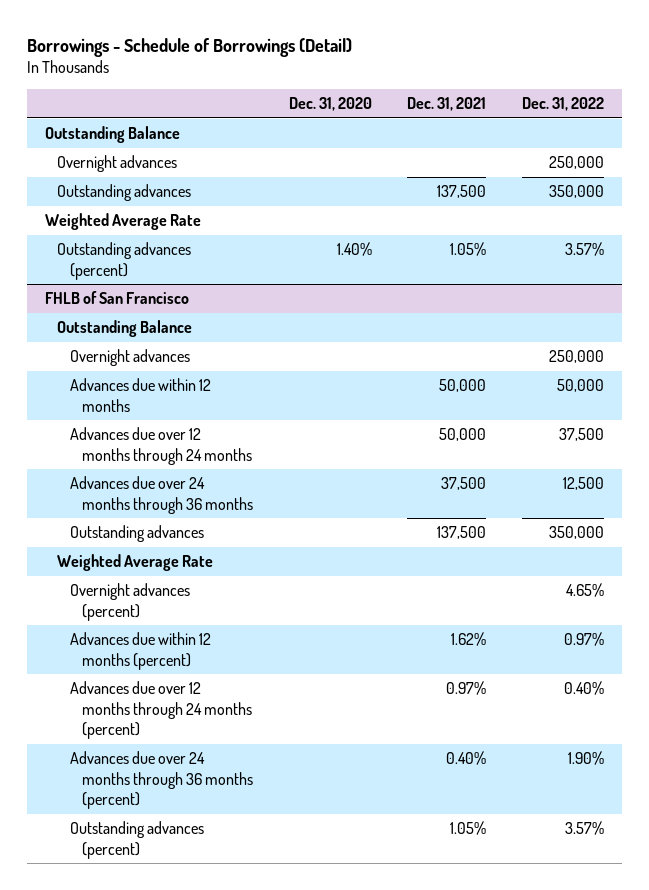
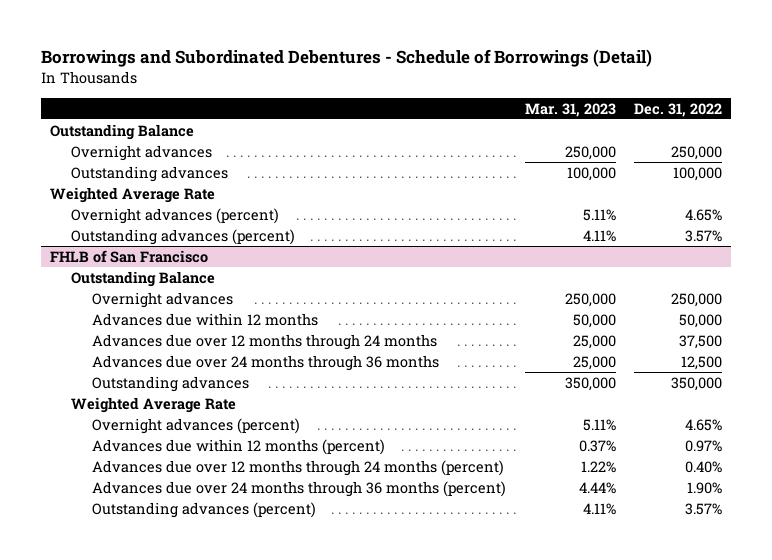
[27,37,353,57] Borrowings - Schedule of Borrowings (Detail) -> [40,49,652,68] Borrowings and Subordinated Debentures - Schedule of Borrowings (Detail)
[288,96,372,111] Dec. 31, 2020 -> none
[407,96,487,111] Dec. 31, 2021 -> none
none -> [524,102,616,117] Mar. 31, 2023
[548,185,604,199] 350,000 -> [673,166,723,181] 100,000
none -> [71,207,280,224] Overnight advances (percent)

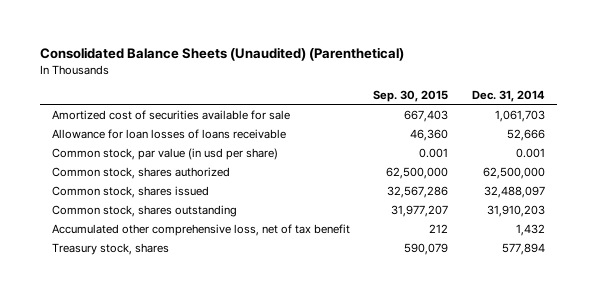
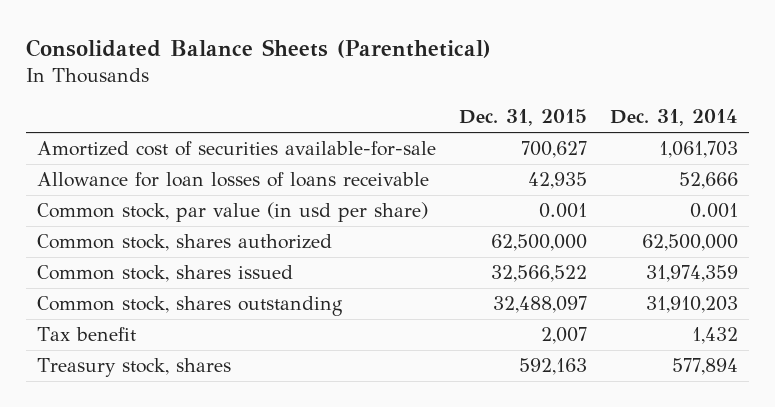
[39,46,404,61] Consolidated Balance Sheets (Unaudited) (Parenthetical) -> [25,38,491,58] Consolidated Balance Sheets (Parenthetical)
[373,89,449,102] Sep. 30, 2015 -> none
none -> [458,109,587,127] Dec. 31, 2015
[51,109,290,120] Amortized cost of securities available for sale -> [37,140,437,156] Amortized cost of securities available-for-sale
[484,185,546,198] 32,488,097 -> [645,264,738,282] 31,974,359
[51,223,350,236] Accumulated other comprehensive loss, net of tax benefit -> [37,326,137,341] Tax benefit

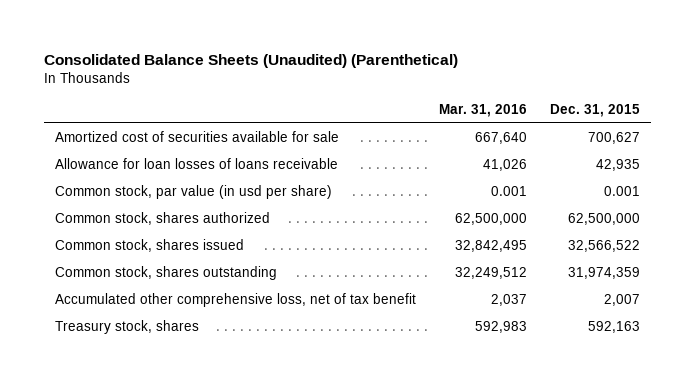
[25,38,491,58] Consolidated Balance Sheets (Parenthetical) -> [43,53,458,68] Consolidated Balance Sheets (Unaudited) (Parenthetical)
[609,109,738,127] Dec. 31, 2014 -> none
none -> [439,104,528,118] Mar. 31, 2016
[37,140,437,156] Amortized cost of securities available-for-sale -> [55,130,340,142] Amortized cost of securities available for sale
[492,295,587,313] 32,488,097 -> [567,266,640,279] 31,974,359
[37,326,137,341] Tax benefit -> [55,292,417,307] Accumulated other comprehensive loss, net of tax benefit

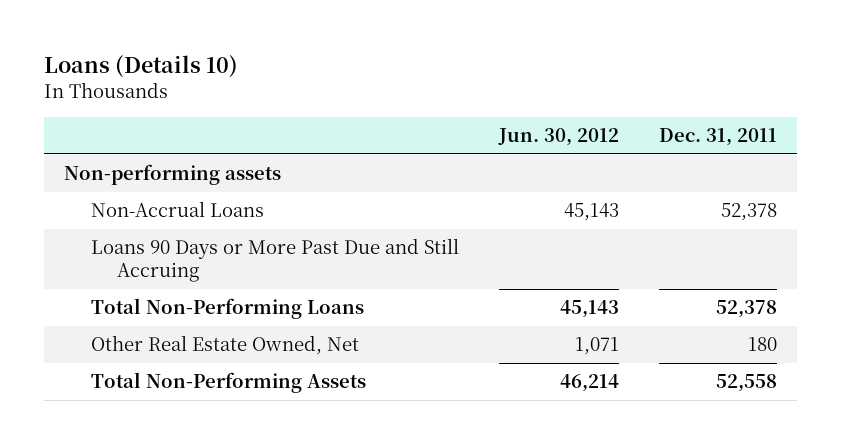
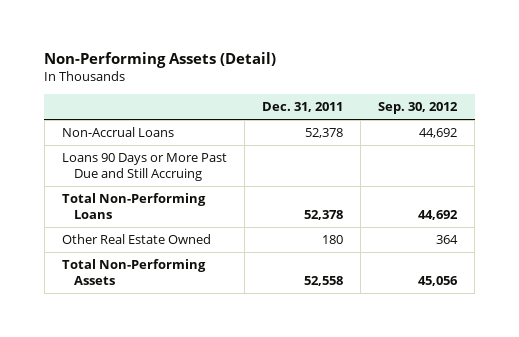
[44,55,239,79] Loans (Details 10) -> [44,52,277,69] Non-Performing Assets (Detail)
[497,128,619,147] Jun. 30, 2012 -> none
none -> [378,102,459,115] Sep. 30, 2012
[64,164,282,186] Non-performing assets -> none
[90,335,359,356] Other Real Estate Owned, Net -> [61,234,211,245] Other Real Estate Owned

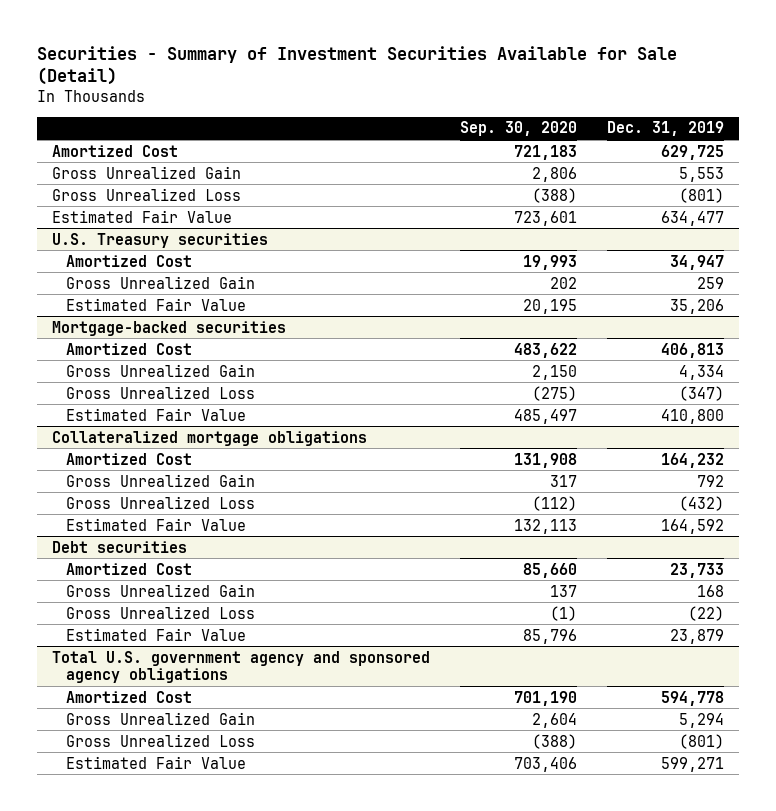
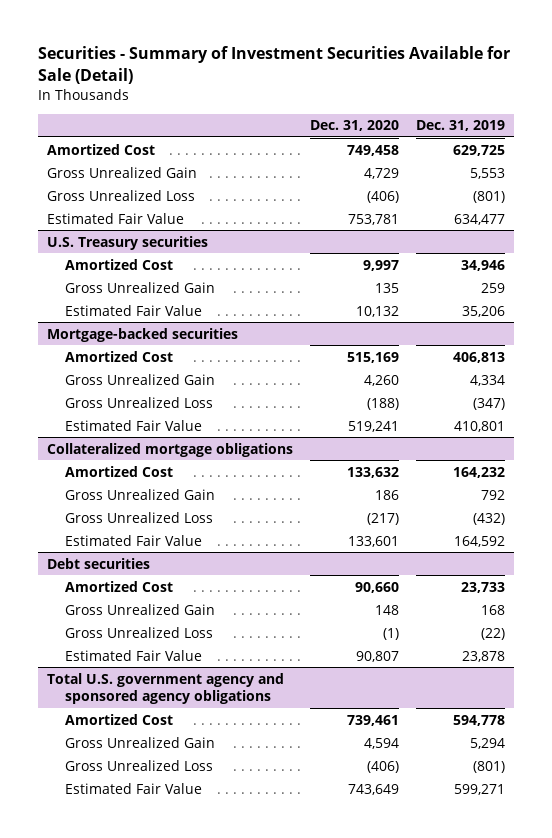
[459,121,577,137] Sep. 30, 2020 -> none
none -> [309,120,399,132] Dec. 31, 2020
[669,254,724,270] 34,947 -> [461,259,506,271] 34,946
[660,408,724,424] 410,800 -> [454,420,506,432] 410,801
[669,628,724,644] 23,879 -> [462,650,506,662] 23,878

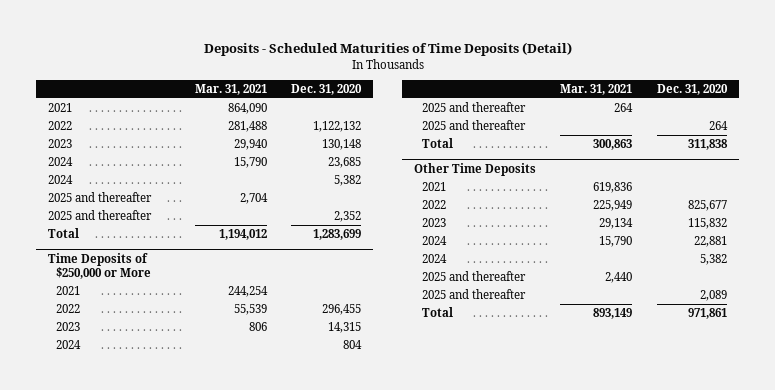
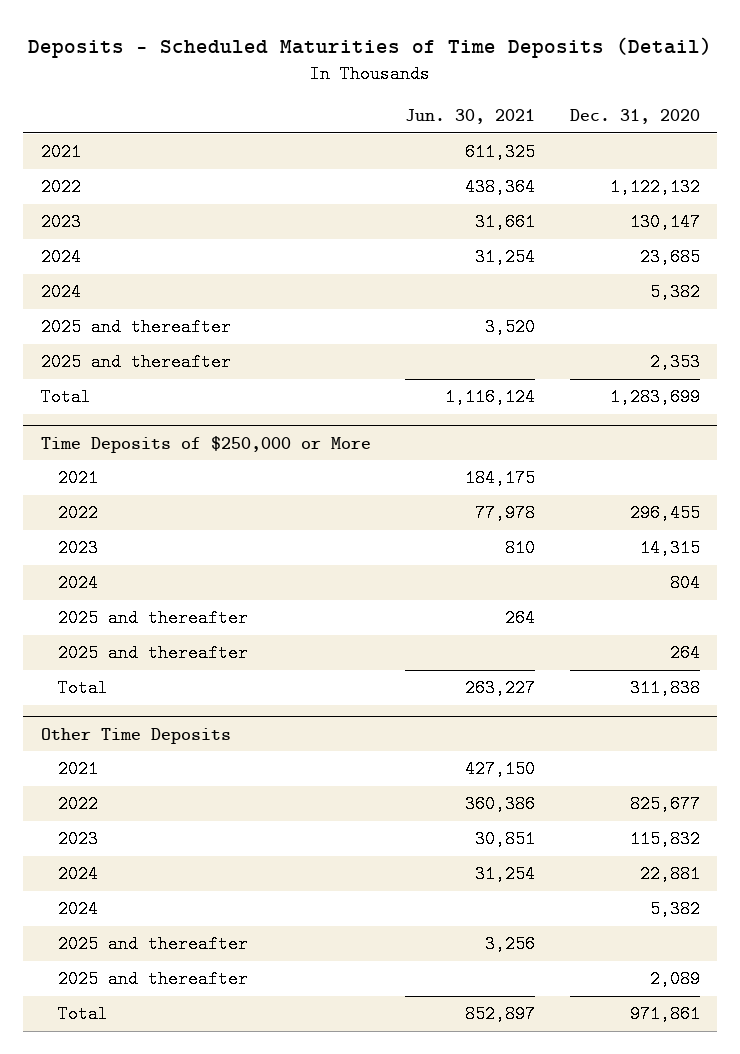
[194,83,267,95] Mar. 31, 2021 -> none
none -> [405,109,536,125] Jun. 30, 2021
[322,138,362,150] 130,148 -> [629,213,700,232] 130,147
[334,210,362,222] 2,352 -> [649,353,700,372] 2,353

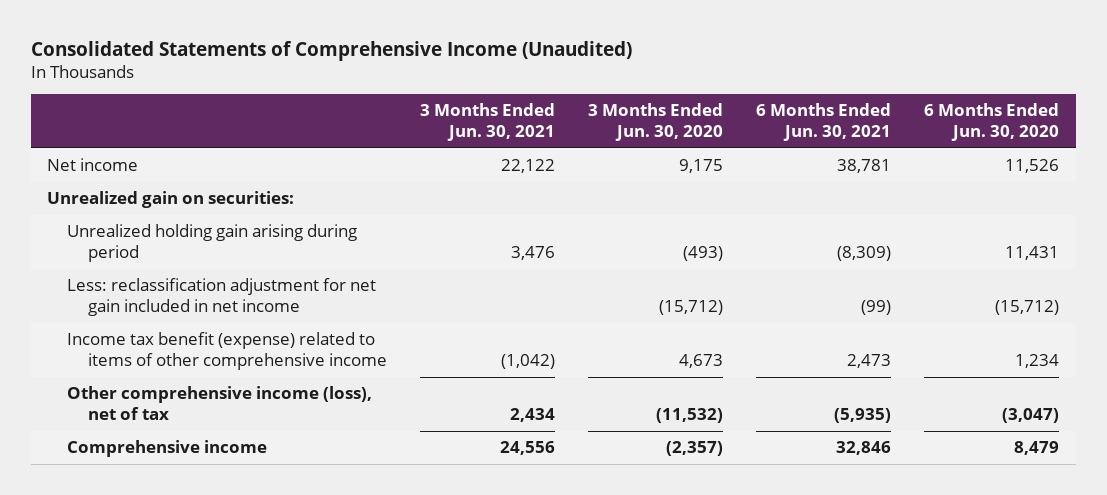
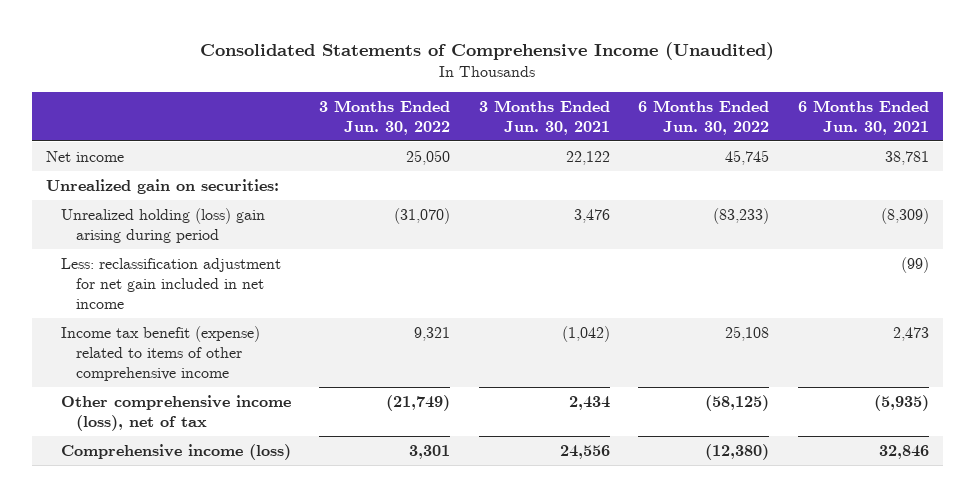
[588,103,724,142] 3 Months Ended Jun. 30, 2020 -> none
[924,103,1060,142] 6 Months Ended Jun. 30, 2020 -> none
none -> [319,99,451,135] 3 Months Ended Jun. 30, 2022
none -> [638,99,770,135] 6 Months Ended Jun. 30, 2022
[67,224,358,262] Unrealized holding gain arising during period -> [60,207,265,243] Unrealized holding (loss) gain arising during period
[67,440,268,458] Comprehensive income -> [60,443,291,460] Comprehensive income (loss)

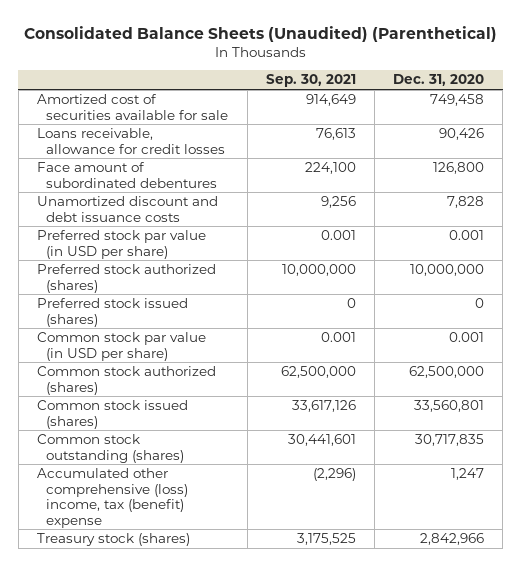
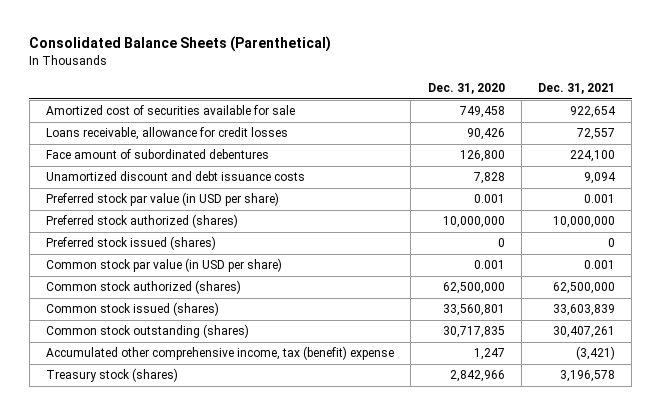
[23,25,497,42] Consolidated Balance Sheets (Unaudited) (Parenthetical) -> [29,36,332,53] Consolidated Balance Sheets (Parenthetical)
[265,74,356,88] Sep. 30, 2021 -> none
none -> [538,83,616,95] Dec. 31, 2021
[36,468,189,528] Accumulated other comprehensive (loss) income, tax (benefit) expense -> [45,346,394,361] Accumulated other comprehensive income, tax (benefit) expense

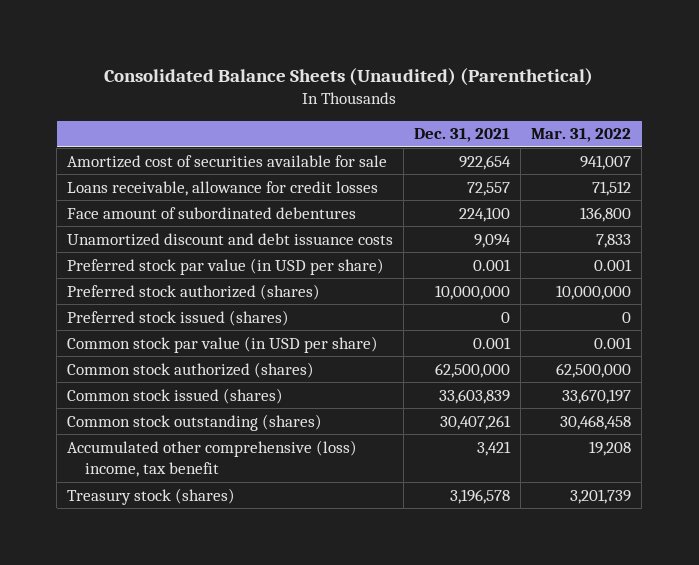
[29,36,332,53] Consolidated Balance Sheets (Parenthetical) -> [104,68,594,87] Consolidated Balance Sheets (Unaudited) (Parenthetical)
[427,83,505,95] Dec. 31, 2020 -> none
none -> [531,128,632,143] Mar. 31, 2022
[45,346,394,361] Accumulated other comprehensive income, tax (benefit) expense -> [67,439,358,477] Accumulated other comprehensive (loss) income, tax benefit
[576,346,616,361] (3,421) -> [477,440,512,456] 3,421

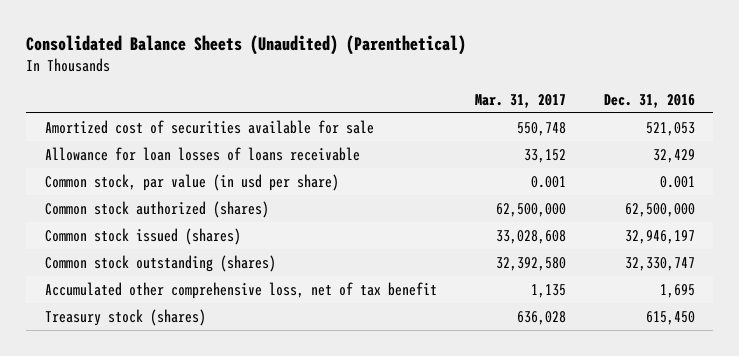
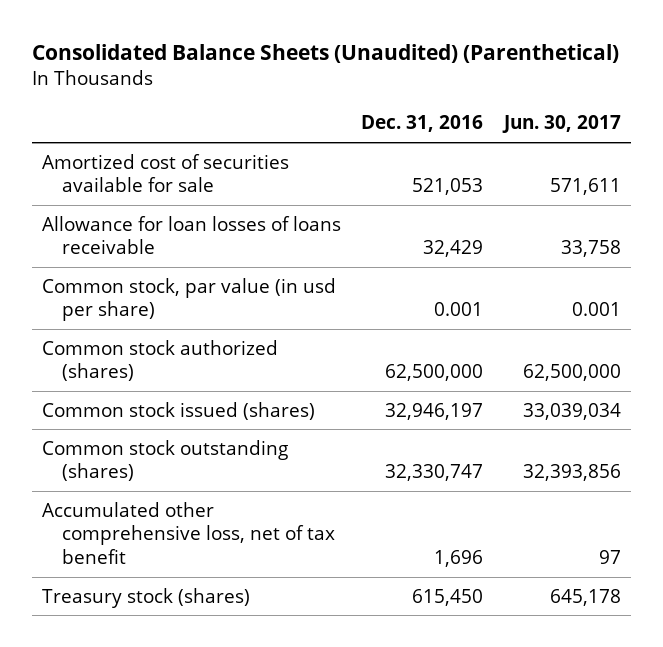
[474,93,566,108] Mar. 31, 2017 -> none
none -> [501,115,621,134] Jun. 30, 2017
[659,283,695,298] 1,695 -> [434,550,484,568] 1,696

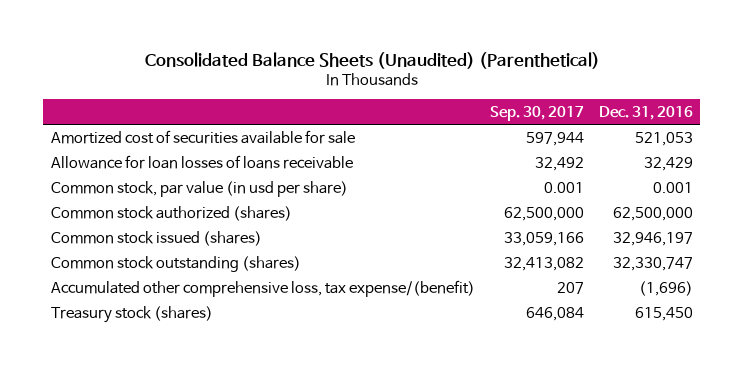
[501,115,621,134] Jun. 30, 2017 -> none
none -> [489,105,584,121] Sep. 30, 2017
[42,501,335,565] Accumulated other comprehensive loss, net of tax benefit -> [50,279,475,297] Accumulated other comprehensive loss, tax expense/(benefit)
[434,550,484,568] 1,696 -> [638,280,693,296] (1,696)

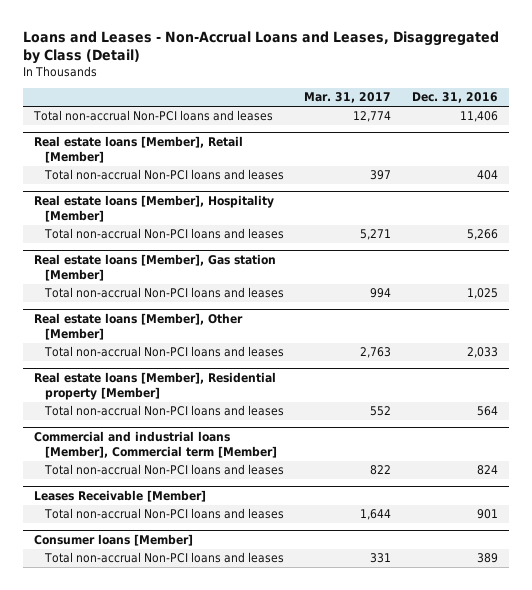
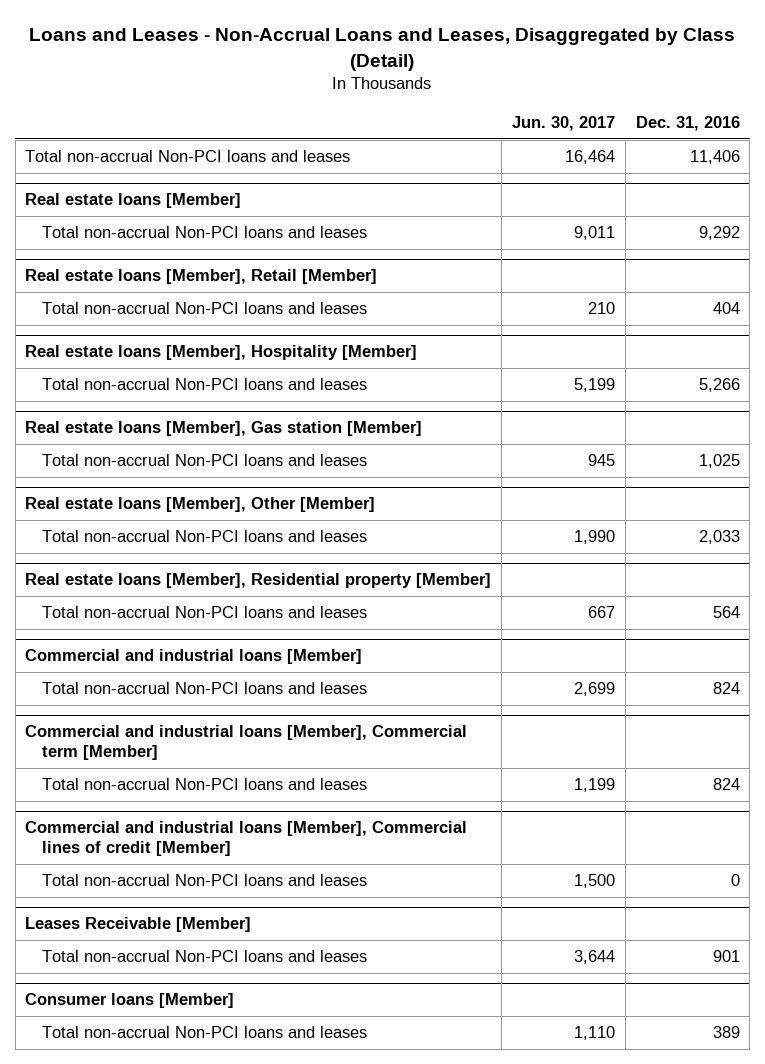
[304,92,392,104] Mar. 31, 2017 -> none
none -> [511,115,615,131] Jun. 30, 2017
none -> [25,193,242,209] Real estate loans [Member]
none -> [42,226,368,239] Total non-accrual Non-PCI loans and leases
none -> [25,649,363,665] Commercial and industrial loans [Member]
none -> [42,682,368,695] Total non-accrual Non-PCI loans and leases
none -> [25,821,468,857] Commercial and industrial loans [Member], Commercial lines of credit [Member]
none -> [42,874,368,887] Total non-accrual Non-PCI loans and leases

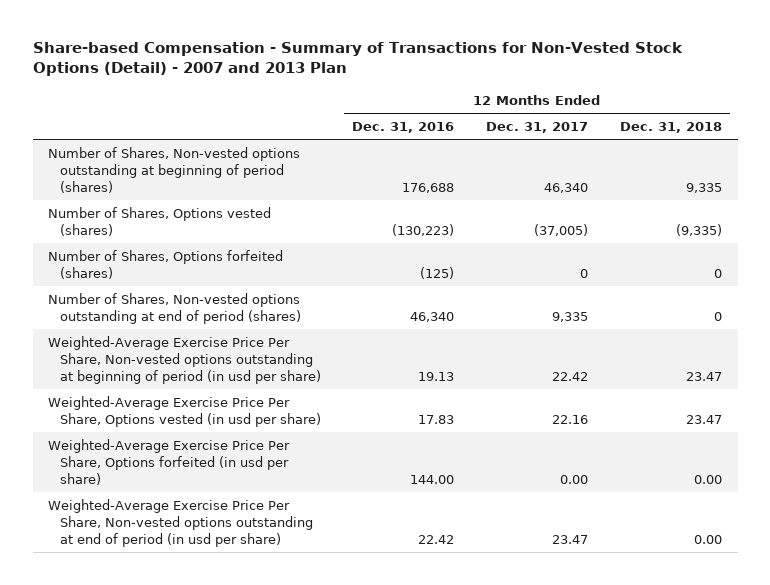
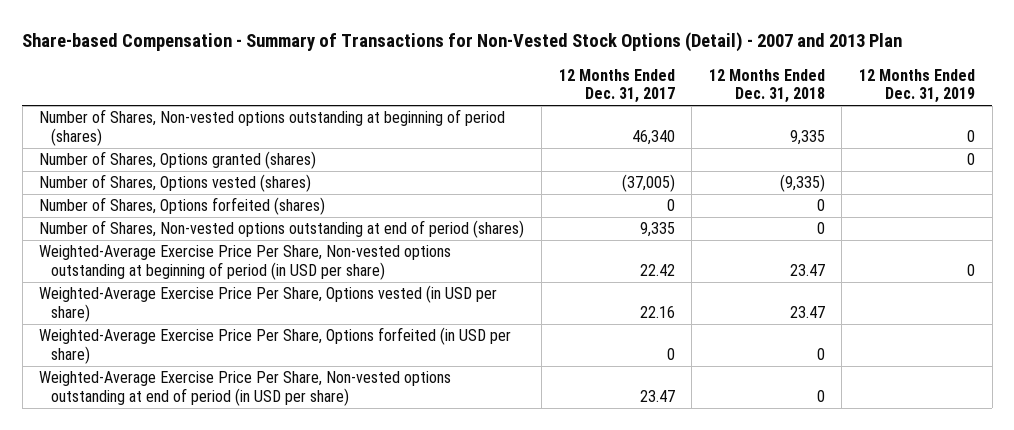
[352,121,455,133] Dec. 31, 2016 -> none
none -> [859,68,976,104] 12 Months Ended Dec. 31, 2019
none -> [39,151,317,170] Number of Shares, Options granted (shares)
[48,335,321,384] Weighted-Average Exercise Price Per Share, Non-vested options outstanding at beginning of period (in usd per share) -> [39,245,452,281] Weighted-Average Exercise Price Per Share, Non-vested options outstanding at beginning of period (in USD per share)
[48,395,321,427] Weighted-Average Exercise Price Per Share, Options vested (in usd per share) -> [39,285,498,323] Weighted-Average Exercise Price Per Share, Options vested (in USD per share)
[48,438,291,485] Weighted-Average Exercise Price Per Share, Options forfeited (in usd per share) -> [39,327,512,365] Weighted-Average Exercise Price Per Share, Options forfeited (in USD per share)
[560,474,589,484] 0.00 -> [666,348,675,361] 0
[694,474,723,484] 0.00 -> [816,348,825,361] 0
[48,498,313,547] Weighted-Average Exercise Price Per Share, Non-vested options outstanding at end of period (in usd per share) -> [39,371,452,407] Weighted-Average Exercise Price Per Share, Non-vested options outstanding at end of period (in USD per share)
[694,534,723,544] 0.00 -> [816,390,825,403] 0

